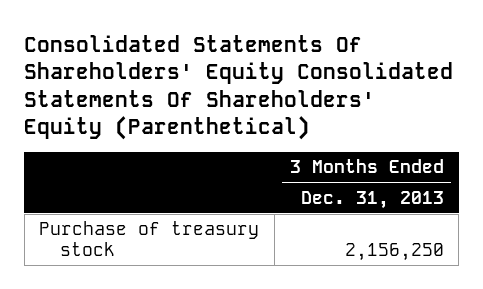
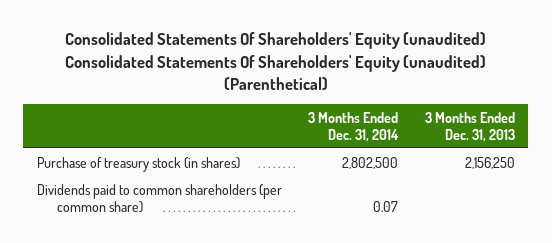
[24,34,454,141] Consolidated Statements Of Shareholders' Equity Consolidated Statements Of Shareholders' Equity (Parenthetical) -> [64,32,486,90] Consolidated Statements Of Shareholders' Equity (unaudited) Consolidated Statements Of Shareholders' Equity (unaudited) (Parenthetical)
none -> [308,111,400,142] 3 Months Ended Dec. 31, 2014
[39,221,260,256] Purchase of treasury stock -> [36,156,240,172] Purchase of treasury stock (in shares)
none -> [36,183,282,213] Dividends paid to common shareholders (per common share)

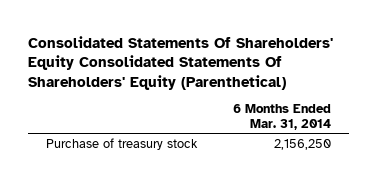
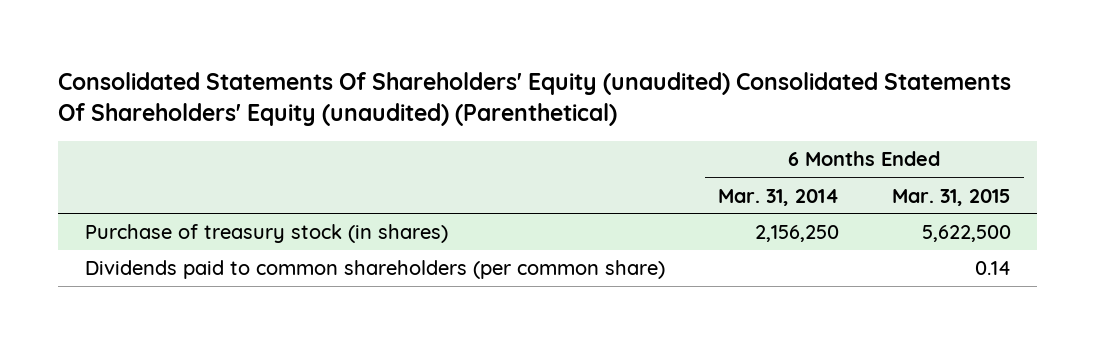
[28,35,334,90] Consolidated Statements Of Shareholders' Equity Consolidated Statements Of Shareholders' Equity (Parenthetical) -> [58,71,1012,126] Consolidated Statements Of Shareholders' Equity (unaudited) Consolidated Statements Of Shareholders' Equity (unaudited) (Parenthetical)
none -> [891,188,1011,206] Mar. 31, 2015
[46,137,199,150] Purchase of treasury stock -> [84,224,448,244] Purchase of treasury stock (in shares)
none -> [84,260,665,280] Dividends paid to common shareholders (per common share)

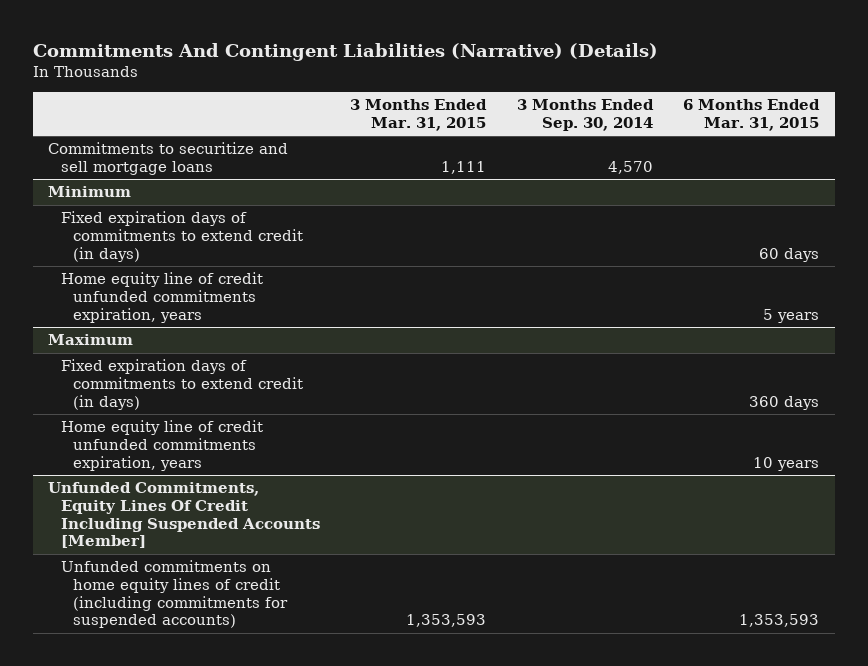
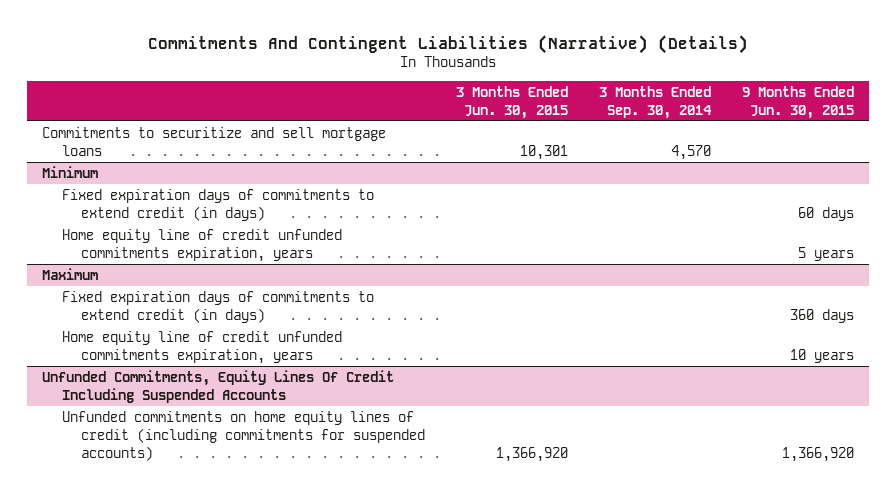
[350,99,488,132] 3 Months Ended Mar. 31, 2015 -> none
[683,99,821,132] 6 Months Ended Mar. 31, 2015 -> none
none -> [456,85,569,119] 3 Months Ended Jun. 30, 2015
none -> [741,85,854,119] 9 Months Ended Jun. 30, 2015
[48,482,320,549] Unfunded Commitments, Equity Lines Of Credit Including Suspended Accounts [Member] -> [42,369,395,403] Unfunded Commitments, Equity Lines Of Credit Including Suspended Accounts

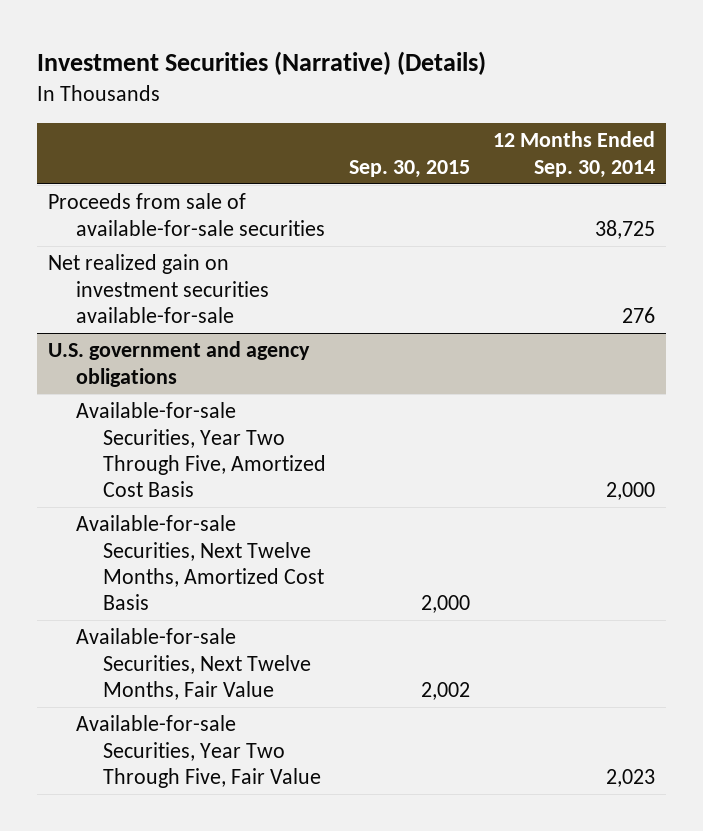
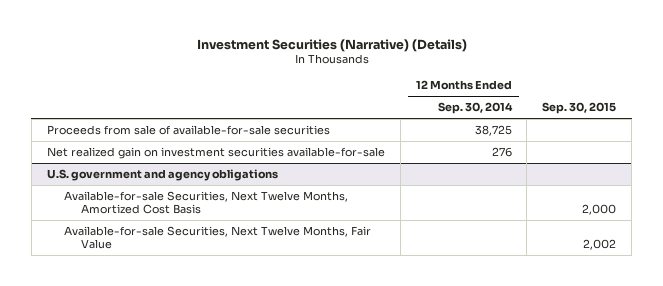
[75,402,327,498] Available-for-sale Securities, Year Two Through Five, Amortized Cost Basis -> none
[75,715,322,789] Available-for-sale Securities, Year Two Through Five, Fair Value -> none

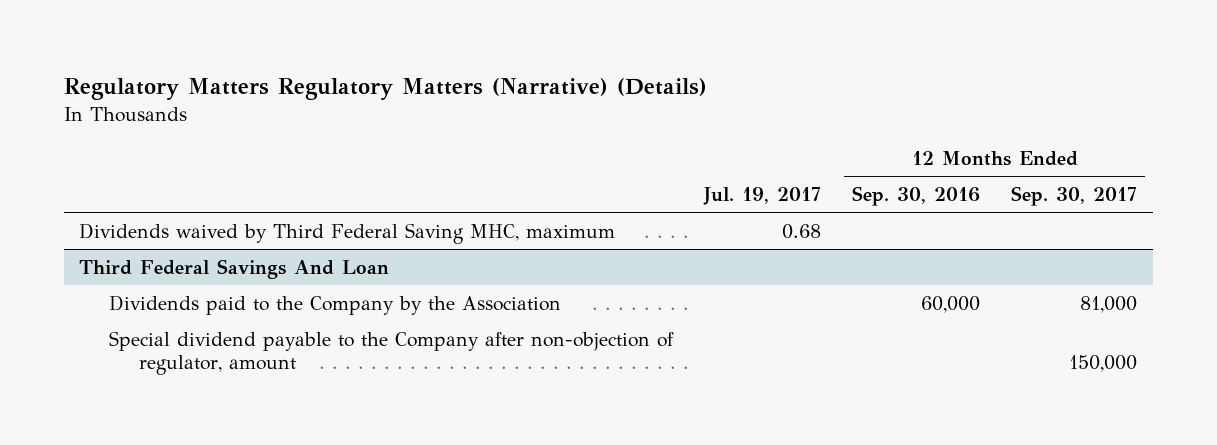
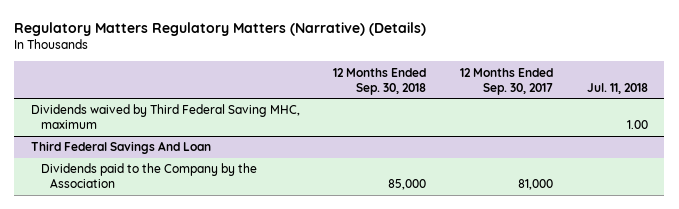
[703,187,822,206] Jul. 19, 2017 -> none
[852,186,981,207] Sep. 30, 2016 -> none
none -> [333,67,427,95] 12 Months Ended Sep. 30, 2018
none -> [586,82,648,94] Jul. 11, 2018
[109,330,675,376] Special dividend payable to the Company after non-objection of regulator, amount -> none

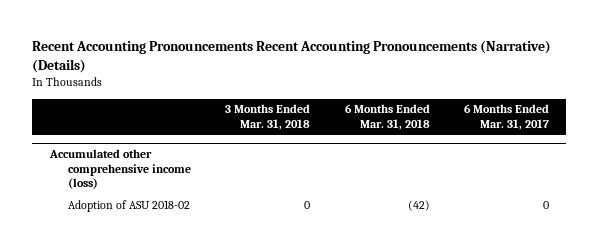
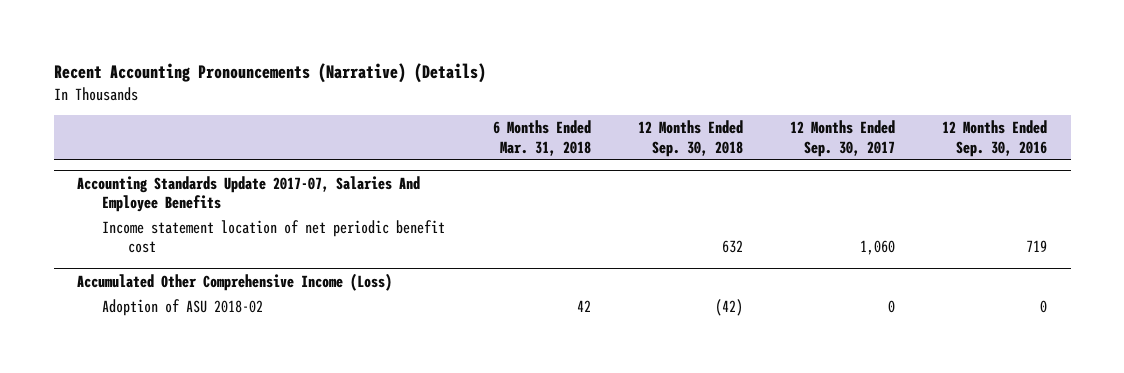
[32,40,552,74] Recent Accounting Pronouncements Recent Accounting Pronouncements (Narrative) (Details) -> [53,63,486,84] Recent Accounting Pronouncements (Narrative) (Details)
[225,104,311,130] 3 Months Ended Mar. 31, 2018 -> none
[463,104,549,130] 6 Months Ended Mar. 31, 2017 -> none
none -> [637,120,743,157] 12 Months Ended Sep. 30, 2018
none -> [789,120,895,157] 12 Months Ended Sep. 30, 2017
none -> [942,120,1048,157] 12 Months Ended Sep. 30, 2016
none -> [77,175,421,213] Accounting Standards Update 2017-07, Salaries And Employee Benefits
none -> [102,220,446,254] Income statement location of net periodic benefit cost
[48,149,192,190] Accumulated other comprehensive income (loss) -> [77,272,393,291] Accumulated Other Comprehensive Income (Loss)
[407,199,430,211] (42) -> [576,300,591,313] 42

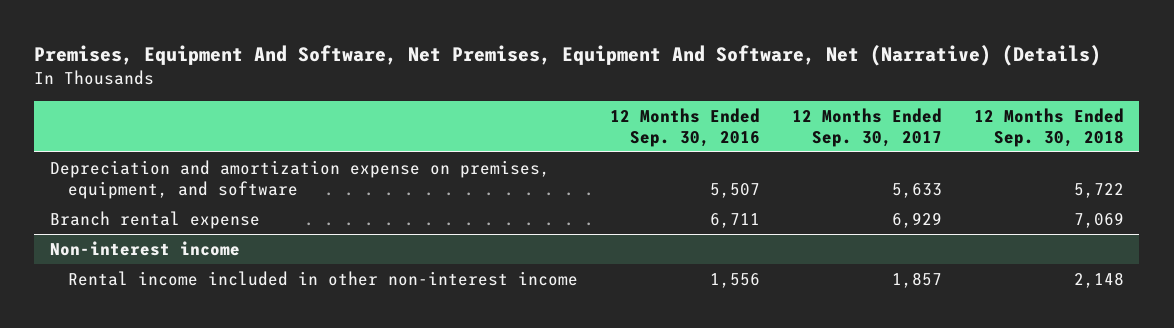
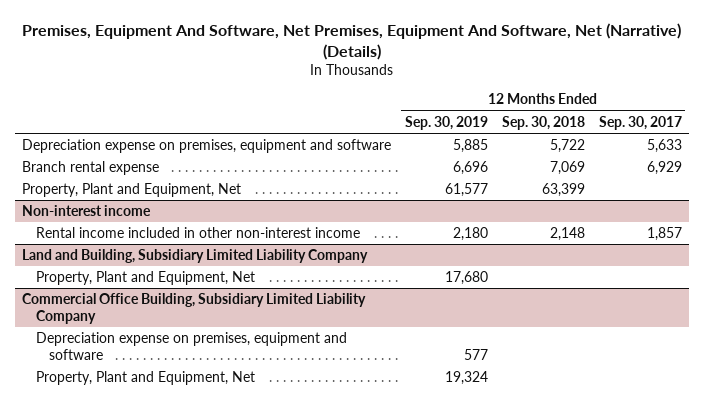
[609,107,760,147] 12 Months Ended Sep. 30, 2016 -> none
none -> [404,115,488,130] Sep. 30, 2019
[50,160,551,200] Depreciation and amortization expense on premises, equipment, and software -> [21,139,391,154] Depreciation expense on premises, equipment and software
none -> [21,183,241,198] Property, Plant and Equipment, Net
none -> [21,249,368,264] Land and Building, Subsidiary Limited Liability Company
none -> [35,271,255,286] Property, Plant and Equipment, Net
none -> [21,293,366,324] Commercial Office Building, Subsidiary Limited Liability Company
none -> [35,332,347,360] Depreciation expense on premises, equipment and software
none -> [35,371,255,386] Property, Plant and Equipment, Net

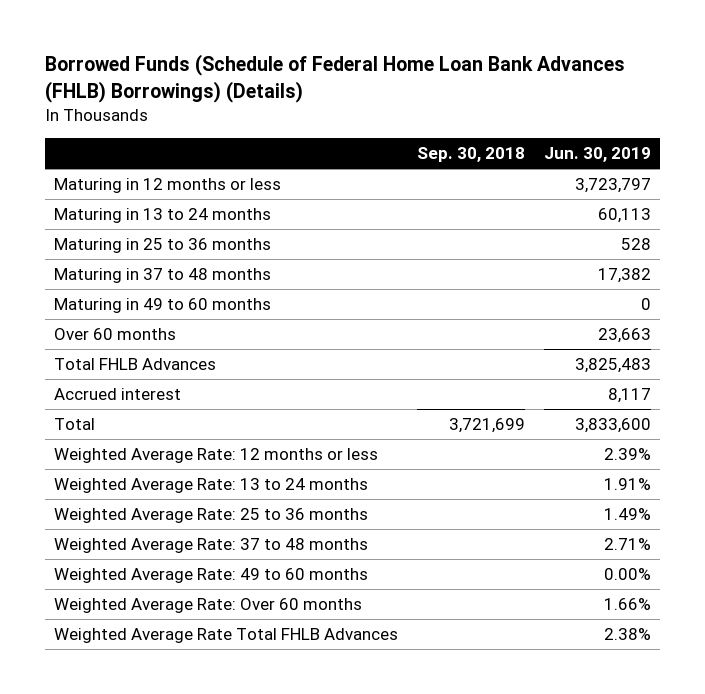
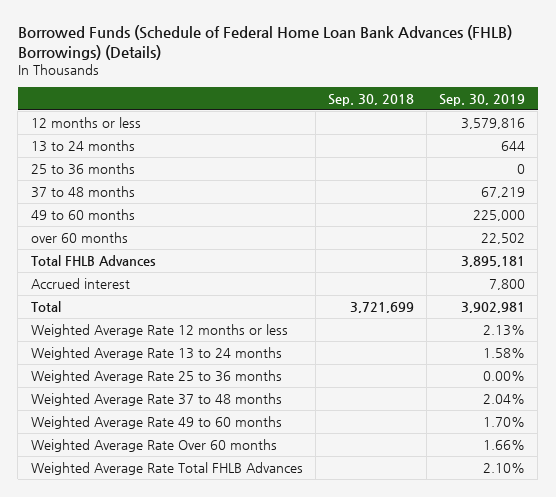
[543,147,651,163] Jun. 30, 2019 -> none
none -> [439,93,526,106] Sep. 30, 2019
[54,178,282,194] Maturing in 12 months or less -> [30,116,141,128] 12 months or less
[54,208,272,224] Maturing in 13 to 24 months -> [30,139,135,152] 13 to 24 months
[54,238,272,254] Maturing in 25 to 36 months -> [30,162,135,175] 25 to 36 months
[54,268,272,284] Maturing in 37 to 48 months -> [30,185,135,198] 37 to 48 months
[54,298,272,314] Maturing in 49 to 60 months -> [30,208,135,220] 49 to 60 months
[54,328,177,341] Over 60 months -> [30,231,128,243] over 60 months
[54,448,379,464] Weighted Average Rate: 12 months or less -> [30,323,288,337] Weighted Average Rate 12 months or less
[54,478,369,494] Weighted Average Rate: 13 to 24 months -> [30,346,282,360] Weighted Average Rate 13 to 24 months
[54,508,369,524] Weighted Average Rate: 25 to 36 months -> [30,369,282,383] Weighted Average Rate 25 to 36 months
[54,538,369,554] Weighted Average Rate: 37 to 48 months -> [30,392,282,406] Weighted Average Rate 37 to 48 months
[54,568,369,584] Weighted Average Rate: 49 to 60 months -> [30,415,282,429] Weighted Average Rate 49 to 60 months
[54,598,363,614] Weighted Average Rate: Over 60 months -> [30,438,277,452] Weighted Average Rate Over 60 months

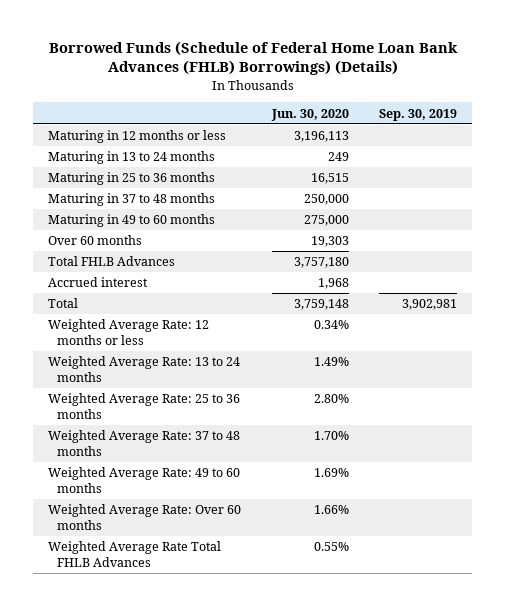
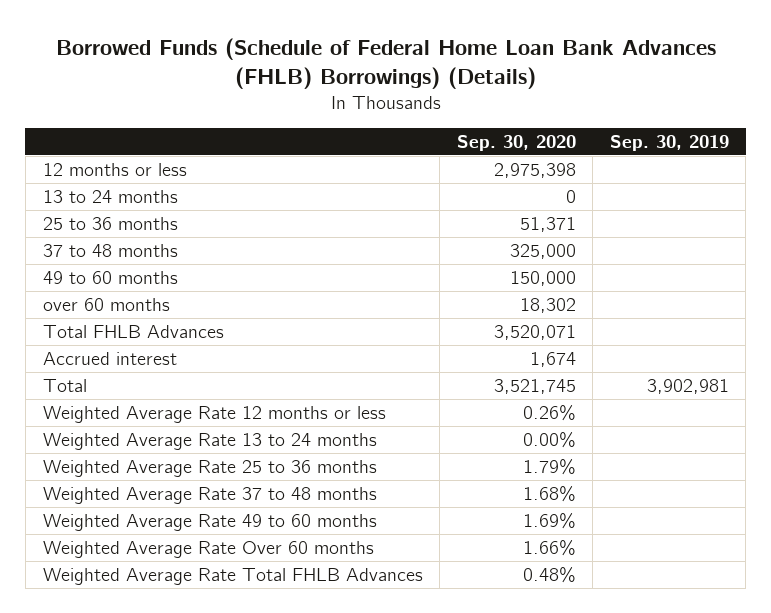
[270,108,349,121] Jun. 30, 2020 -> none
none -> [456,134,576,151] Sep. 30, 2020
[48,130,227,144] Maturing in 12 months or less -> [42,162,187,176] 12 months or less
[48,151,216,165] Maturing in 13 to 24 months -> [42,189,178,203] 13 to 24 months
[48,172,216,186] Maturing in 25 to 36 months -> [42,216,178,230] 25 to 36 months
[48,193,216,207] Maturing in 37 to 48 months -> [42,243,178,257] 37 to 48 months
[48,214,216,228] Maturing in 49 to 60 months -> [42,270,178,284] 49 to 60 months
[48,235,143,246] Over 60 months -> [42,297,170,311] over 60 months
[48,319,210,345] Weighted Average Rate: 12 months or less -> [42,405,386,423] Weighted Average Rate 12 months or less
[48,356,241,382] Weighted Average Rate: 13 to 24 months -> [42,432,377,450] Weighted Average Rate 13 to 24 months
[48,393,241,419] Weighted Average Rate: 25 to 36 months -> [42,459,377,477] Weighted Average Rate 25 to 36 months
[48,430,241,456] Weighted Average Rate: 37 to 48 months -> [42,486,377,504] Weighted Average Rate 37 to 48 months
[48,467,241,493] Weighted Average Rate: 49 to 60 months -> [42,513,377,531] Weighted Average Rate 49 to 60 months
[48,504,242,530] Weighted Average Rate: Over 60 months -> [42,540,374,558] Weighted Average Rate Over 60 months

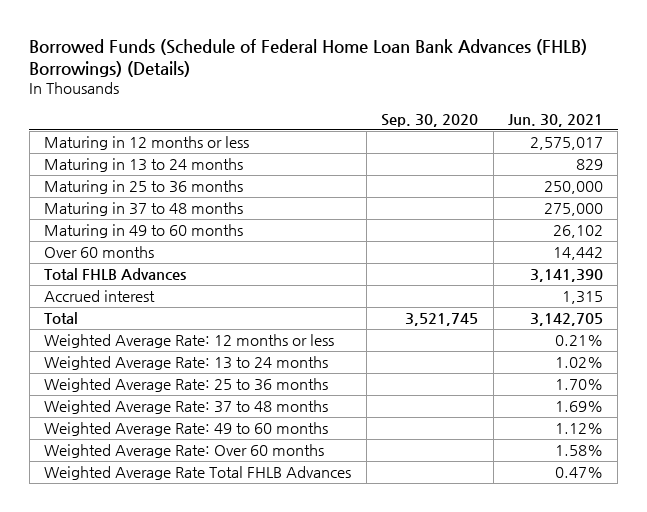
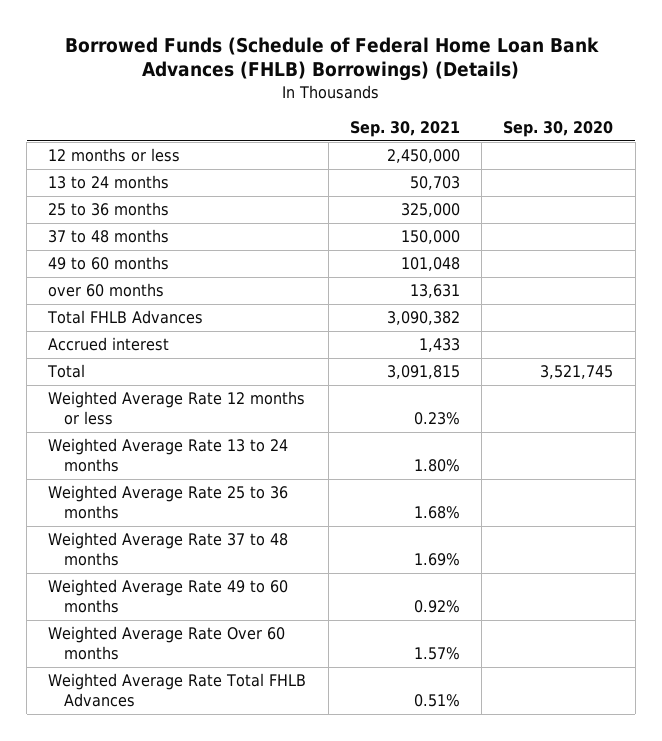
[507,113,603,127] Jun. 30, 2021 -> none
none -> [349,121,460,138] Sep. 30, 2021
[44,136,250,151] Maturing in 12 months or less -> [48,148,181,163] 12 months or less
[44,158,244,173] Maturing in 13 to 24 months -> [48,175,170,190] 13 to 24 months
[44,180,244,195] Maturing in 25 to 36 months -> [48,202,170,217] 25 to 36 months
[44,202,244,217] Maturing in 37 to 48 months -> [48,229,170,244] 37 to 48 months
[44,224,244,239] Maturing in 49 to 60 months -> [48,256,170,271] 49 to 60 months
[44,246,155,259] Over 60 months -> [48,283,165,298] over 60 months
[44,334,335,349] Weighted Average Rate: 12 months or less -> [48,391,306,426] Weighted Average Rate 12 months or less
[44,356,329,371] Weighted Average Rate: 13 to 24 months -> [48,438,289,473] Weighted Average Rate 13 to 24 months
[44,378,329,393] Weighted Average Rate: 25 to 36 months -> [48,485,289,520] Weighted Average Rate 25 to 36 months
[44,400,329,415] Weighted Average Rate: 37 to 48 months -> [48,532,289,567] Weighted Average Rate 37 to 48 months
[44,422,329,437] Weighted Average Rate: 49 to 60 months -> [48,579,289,614] Weighted Average Rate 49 to 60 months
[44,444,325,459] Weighted Average Rate: Over 60 months -> [48,626,286,661] Weighted Average Rate Over 60 months

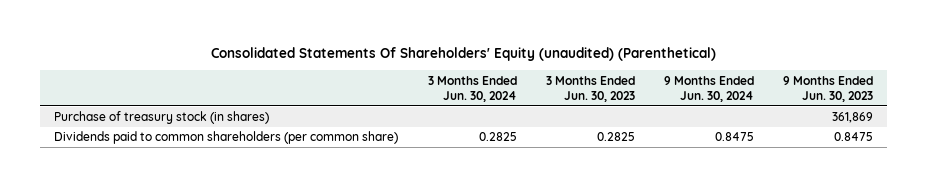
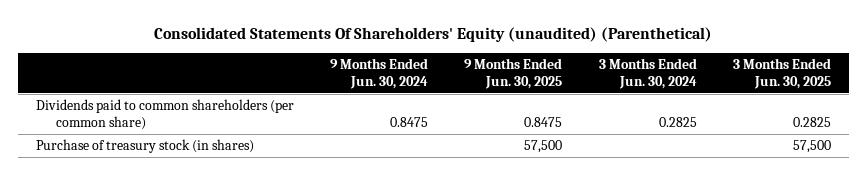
[545,75,635,103] 3 Months Ended Jun. 30, 2023 -> none
[782,75,873,103] 9 Months Ended Jun. 30, 2023 -> none
none -> [464,58,563,90] 9 Months Ended Jun. 30, 2025
none -> [732,58,831,90] 3 Months Ended Jun. 30, 2025
[54,111,270,125] Purchase of treasury stock (in shares) -> [35,139,254,154] Purchase of treasury stock (in shares)

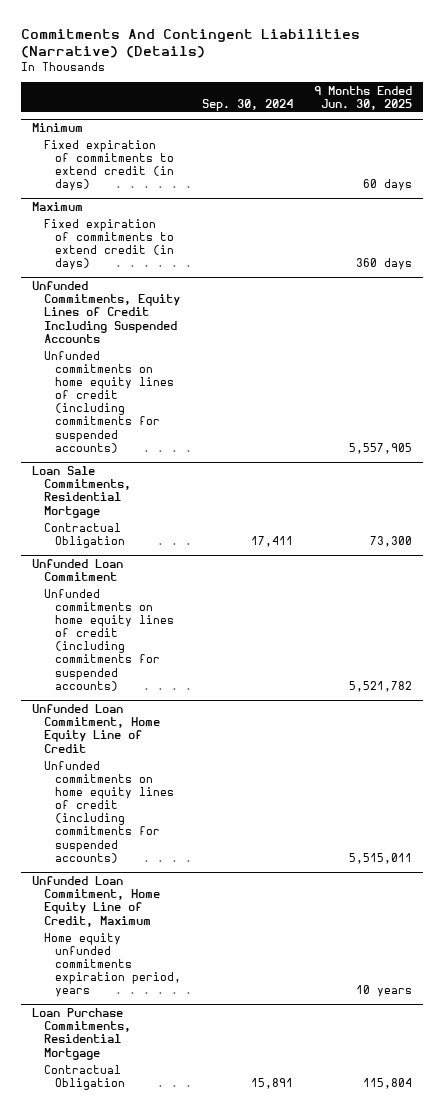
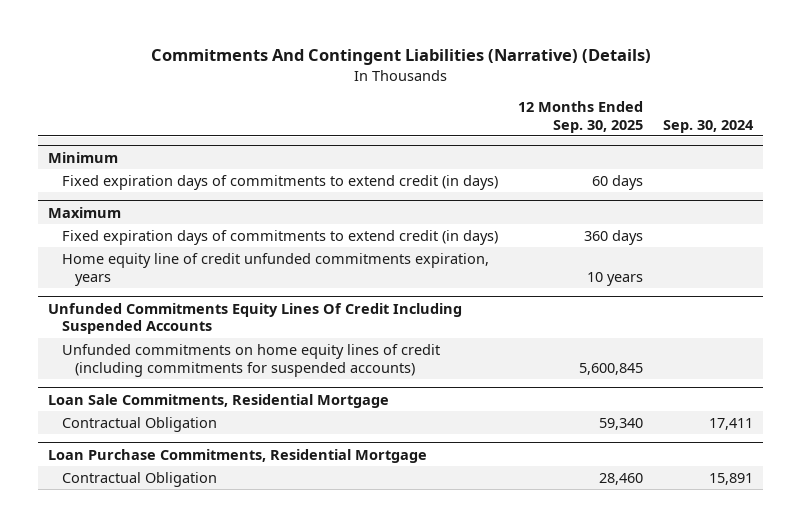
[314,85,413,110] 9 Months Ended Jun. 30, 2025 -> none
none -> [518,100,644,133] 12 Months Ended Sep. 30, 2025
[43,139,175,192] Fixed expiration of commitments to extend credit (in days) -> [61,174,498,190] Fixed expiration days of commitments to extend credit (in days)
[43,218,175,271] Fixed expiration of commitments to extend credit (in days) -> [61,229,498,245] Fixed expiration days of commitments to extend credit (in days)
none -> [61,252,489,286] Home equity line of credit unfunded commitments expiration, years
[31,281,180,343] Unfunded Commitments, Equity Lines of Credit Including Suspended Accounts -> [48,302,463,335] Unfunded Commitments Equity Lines Of Credit Including Suspended Accounts
[31,559,123,582] Unfunded Loan Commitment -> none
[43,588,175,691] Unfunded commitments on home equity lines of credit (including commitments for suspended accounts) -> none
[31,704,160,753] Unfunded Loan Commitment, Home Equity Line of Credit -> none
[43,760,175,863] Unfunded commitments on home equity lines of credit (including commitments for suspended accounts) -> none
[31,876,160,927] Unfunded Loan Commitment, Home Equity Line of Credit, Maximum -> none
[43,932,182,998] Home equity unfunded commitments expiration period, years -> none

